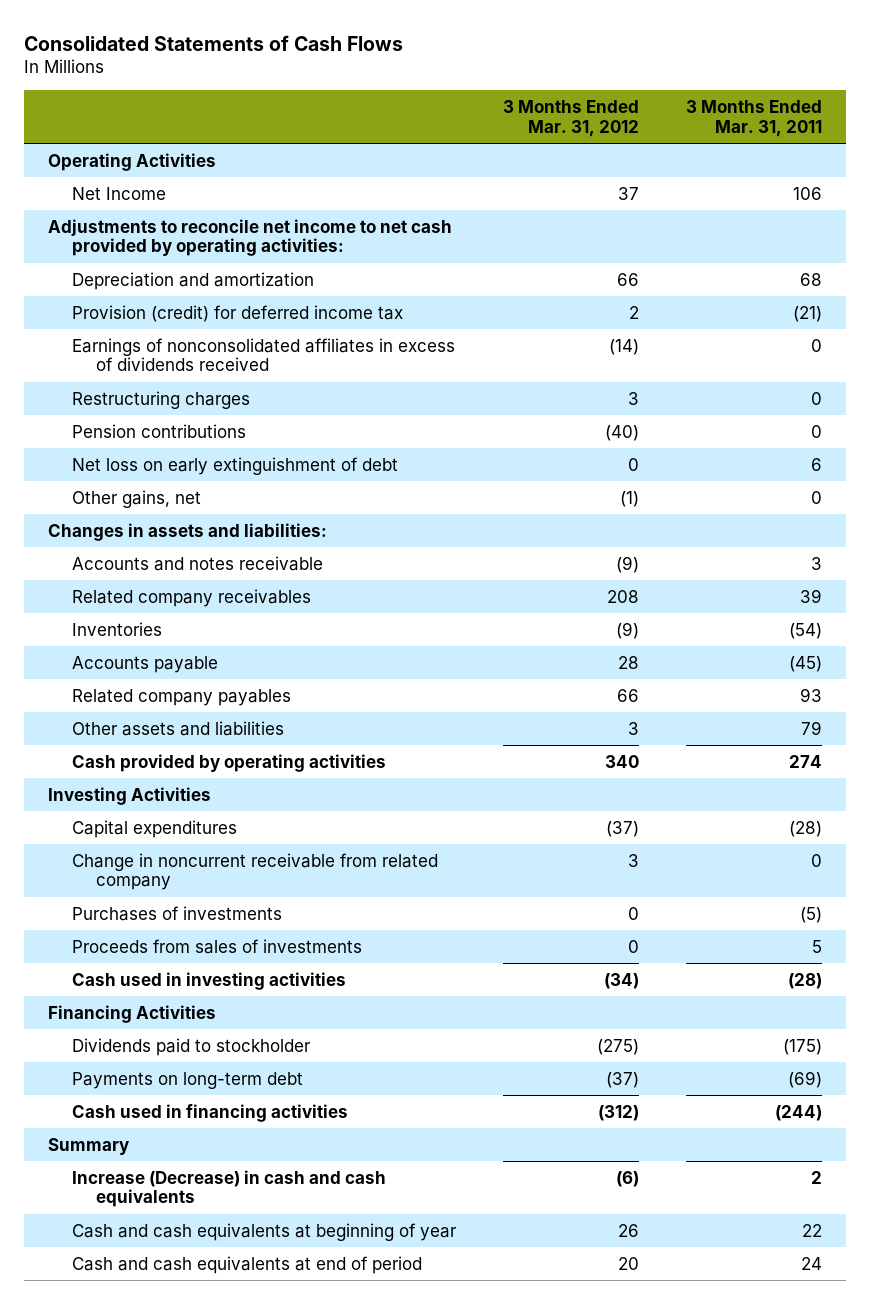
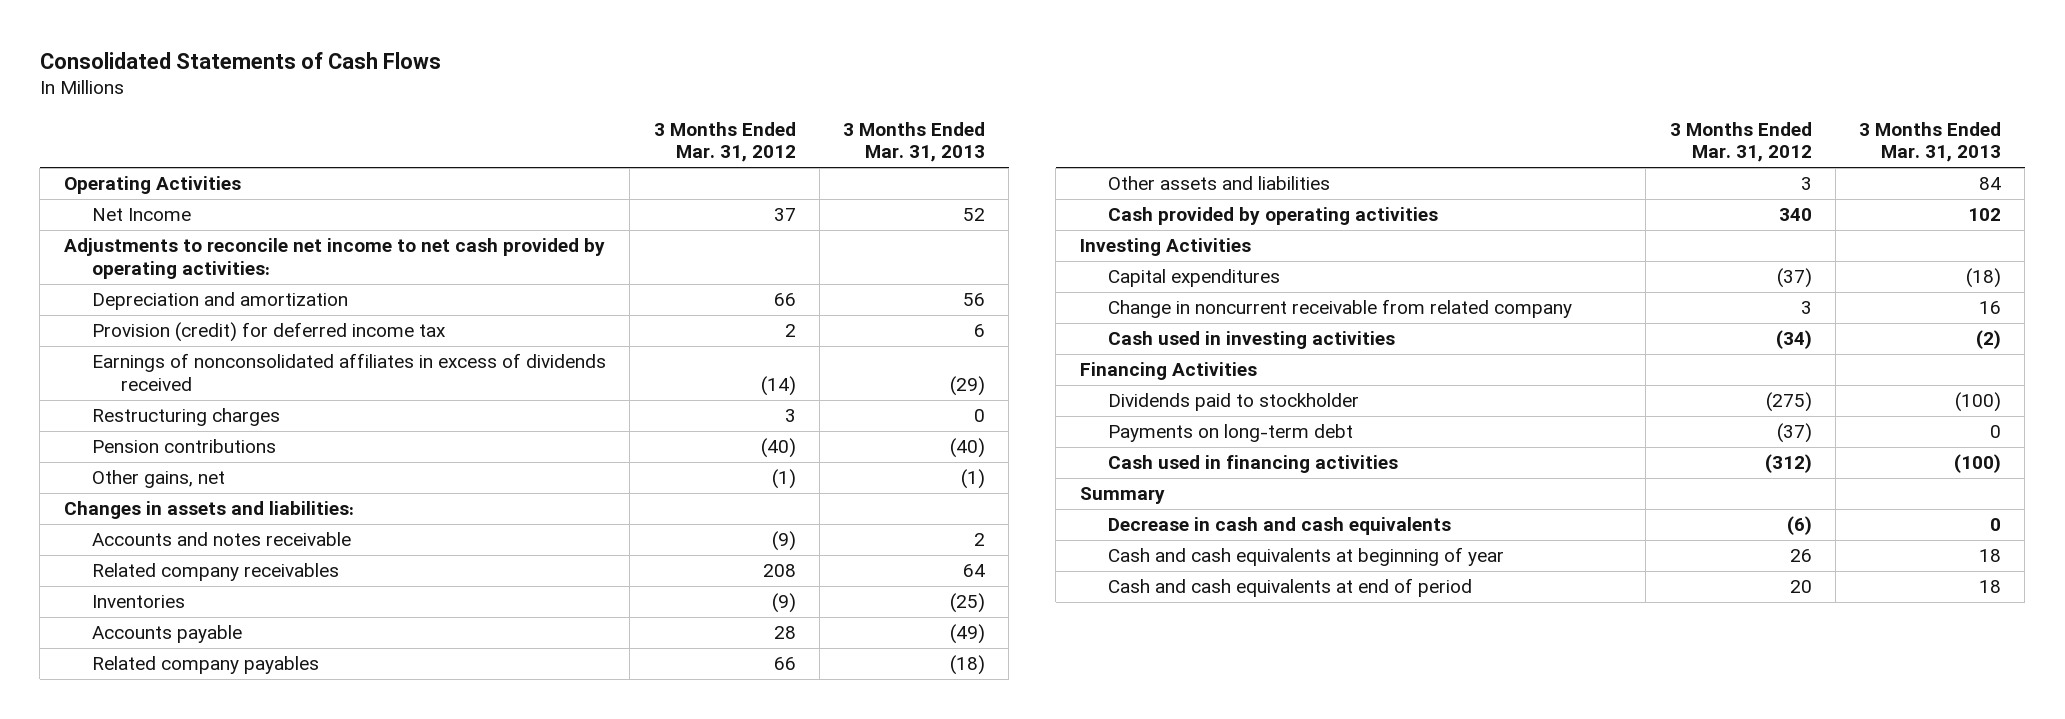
[686,100,823,137] 3 Months Ended Mar. 31, 2011 -> none
none -> [843,121,986,163] 3 Months Ended Mar. 31, 2013
[71,456,398,475] Net loss on early extinguishment of debt -> none
[71,905,282,921] Purchases of investments -> none
[71,938,362,954] Proceeds from sales of investments -> none
[71,1169,386,1208] Increase (Decrease) in cash and cash equivalents -> [1108,517,1452,536] Decrease in cash and cash equivalents

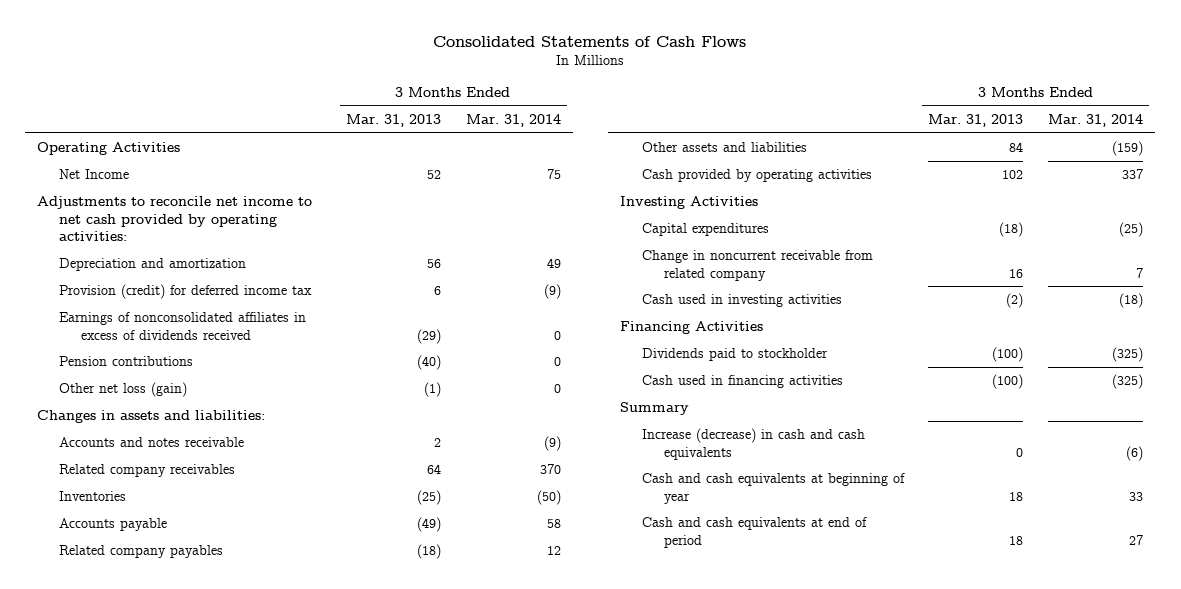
[653,121,796,163] 3 Months Ended Mar. 31, 2012 -> none
none -> [465,114,561,128] Mar. 31, 2014
[92,408,281,427] Restructuring charges -> none
[92,470,226,489] Other gains, net -> [59,382,188,398] Other net loss (gain)
[1108,424,1354,443] Payments on long-term debt -> none
[1108,517,1452,536] Decrease in cash and cash equivalents -> [641,428,865,460] Increase (decrease) in cash and cash equivalents

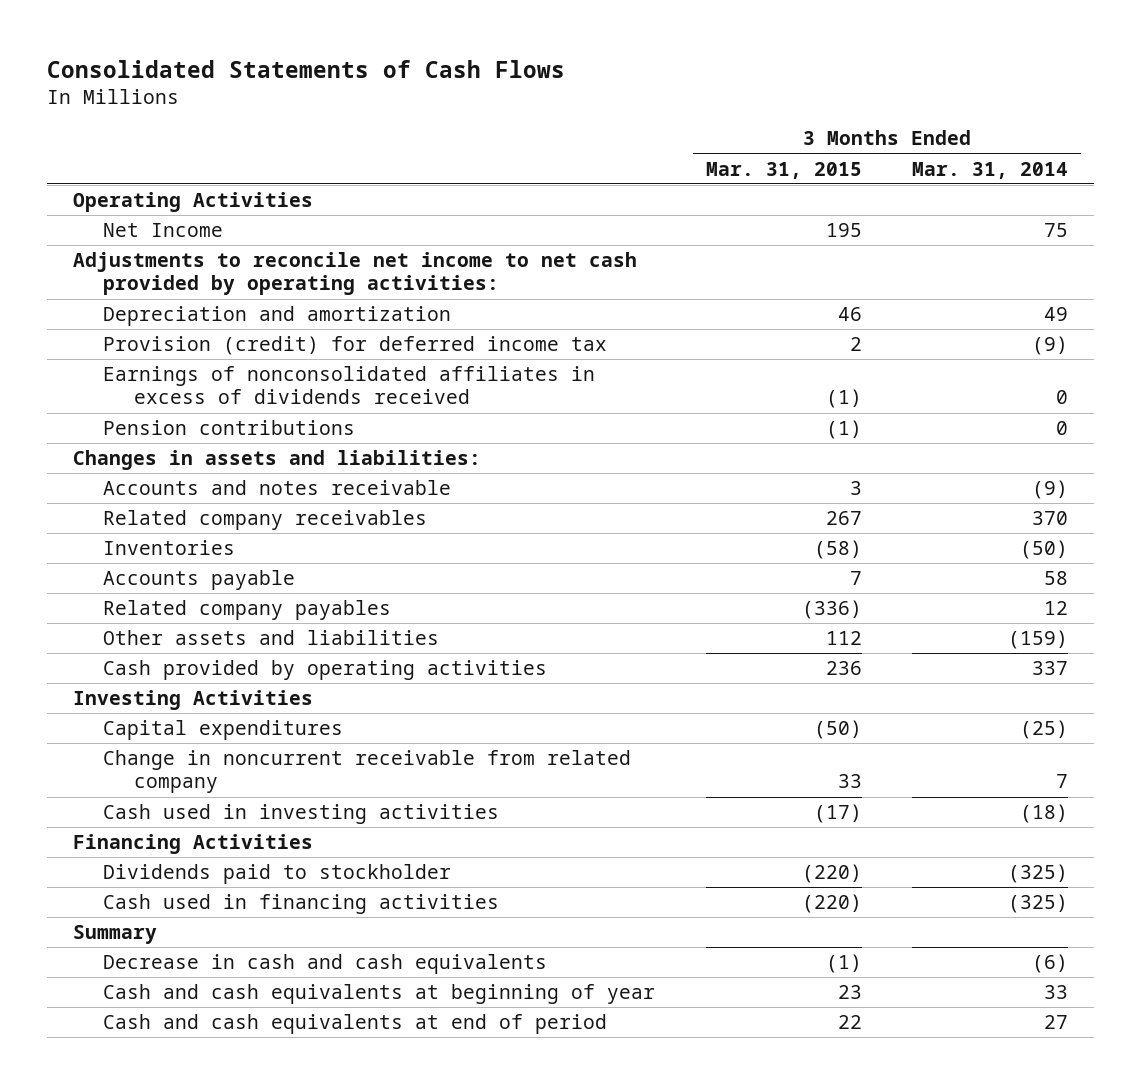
[345,114,441,128] Mar. 31, 2013 -> none
none -> [705,161,862,179] Mar. 31, 2015
[59,382,188,398] Other net loss (gain) -> none
[641,428,865,460] Increase (decrease) in cash and cash equivalents -> [103,954,548,975] Decrease in cash and cash equivalents

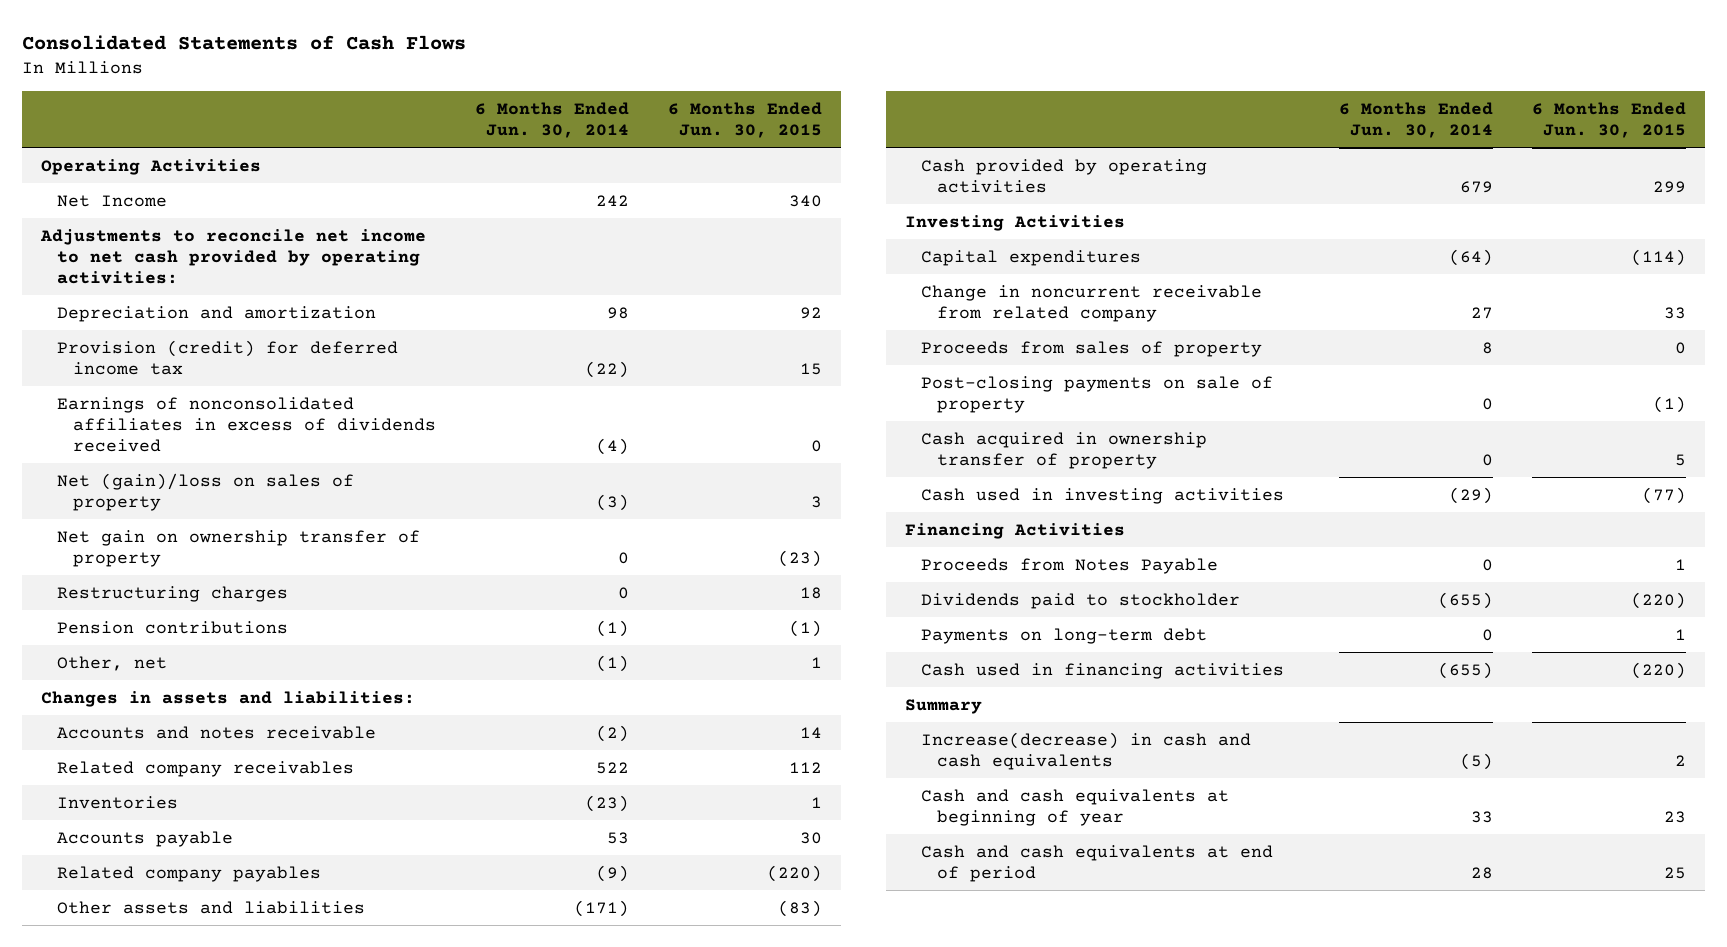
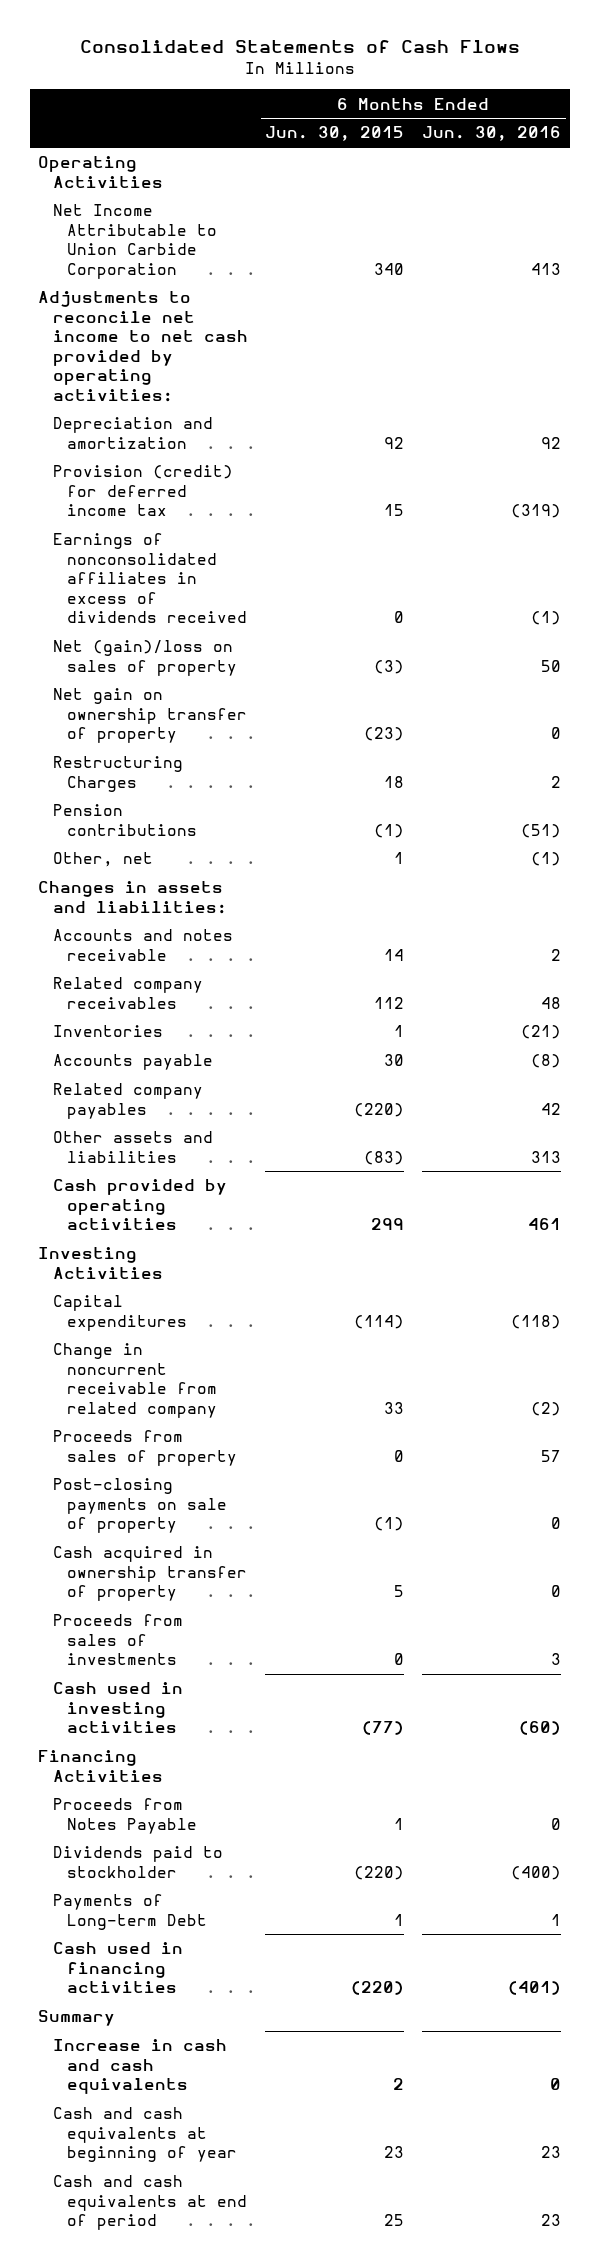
[474,101,629,138] 6 Months Ended Jun. 30, 2014 -> none
none -> [422,126,562,142] Jun. 30, 2016
[56,194,167,207] Net Income -> [52,204,217,279] Net Income Attributable to Union Carbide Corporation
[810,495,822,508] 3 -> [374,659,405,674] (3)
[56,585,288,602] Restructuring charges -> [52,756,183,792] Restructuring Charges
none -> [52,1614,183,1666] Proceeds from sales of investments
[921,627,1208,644] Payments on long-term debt -> [52,1894,207,1930] Payments of Long-term Debt
[921,731,1252,770] Increase(decrease) in cash and cash equivalents -> [52,2039,227,2095] Increase in cash and cash equivalents

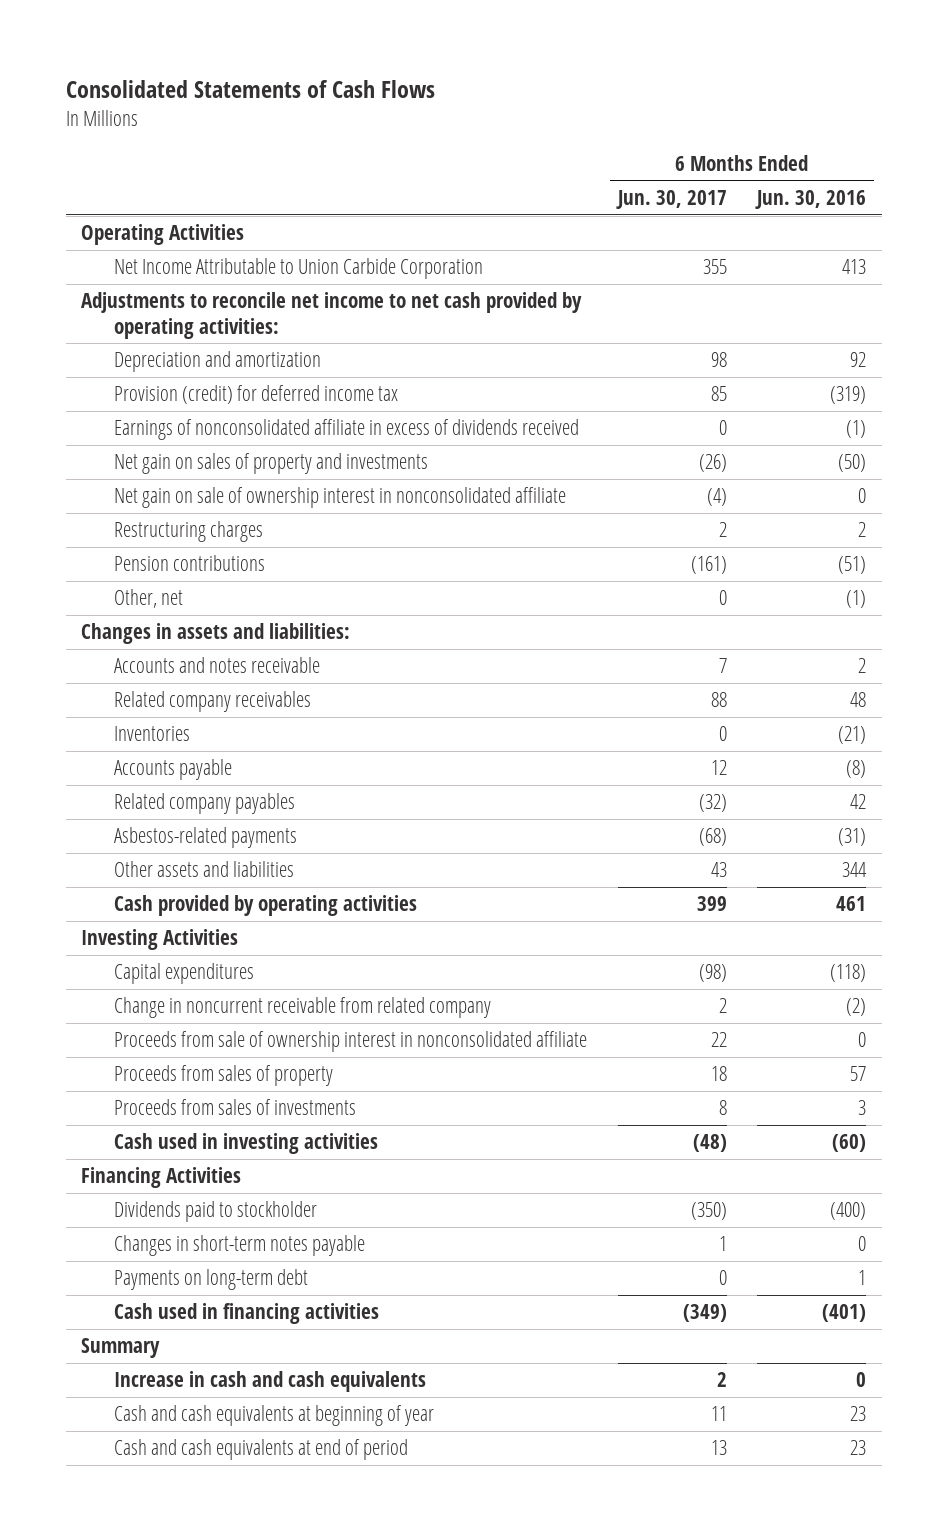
[265,126,405,142] Jun. 30, 2015 -> none
none -> [615,189,727,209] Jun. 30, 2017
[52,688,247,744] Net gain on ownership transfer of property -> none
[52,533,247,624] Earnings of nonconsolidated affiliates in excess of dividends received -> [113,419,579,441] Earnings of nonconsolidated affiliate in excess of dividends received
[52,640,237,676] Net (gain)/loss on sales of property -> [113,453,428,475] Net gain on sales of property and investments
[541,659,562,672] 50 -> [838,454,867,473] (50)
none -> [113,487,566,509] Net gain on sale of ownership interest in nonconsolidated affiliate
[52,756,183,792] Restructuring Charges -> [113,521,263,543] Restructuring charges
none -> [113,827,297,849] Asbestos-related payments
[531,1150,562,1163] 313 -> [842,862,868,878] 344
none -> [113,1031,587,1053] Proceeds from sale of ownership interest in nonconsolidated affiliate
[52,1478,227,1534] Post-closing payments on sale of property -> none
[52,1546,247,1602] Cash acquired in ownership transfer of property -> none
[52,1798,197,1834] Proceeds from Notes Payable -> none
none -> [113,1235,365,1257] Changes in short-term notes payable
[52,1894,207,1930] Payments of Long-term Debt -> [113,1269,308,1291] Payments on long-term debt

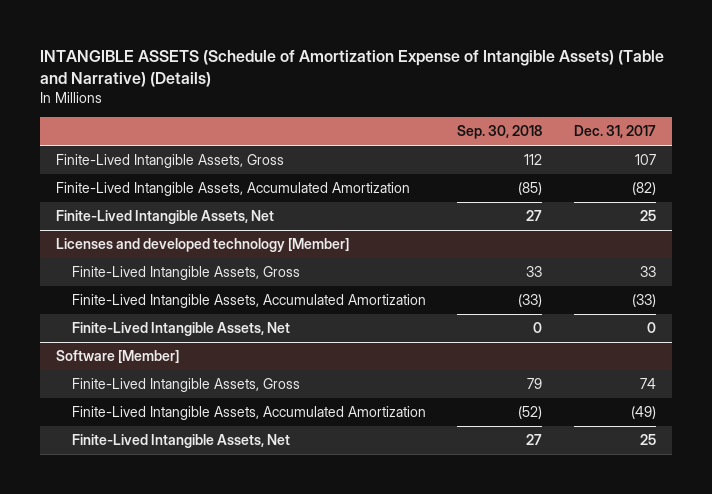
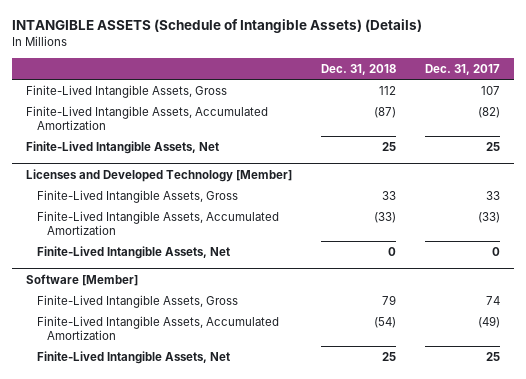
[40,50,665,88] INTANGIBLE ASSETS (Schedule of Amortization Expense of Intangible Assets) (Table and Narrative) (Details) -> [11,19,422,34] INTANGIBLE ASSETS (Schedule of Intangible Assets) (Details)
[457,125,543,140] Sep. 30, 2018 -> none
none -> [321,63,397,75] Dec. 31, 2018
[55,238,349,253] Licenses and developed technology [Member] -> [26,168,293,182] Licenses and Developed Technology [Member]

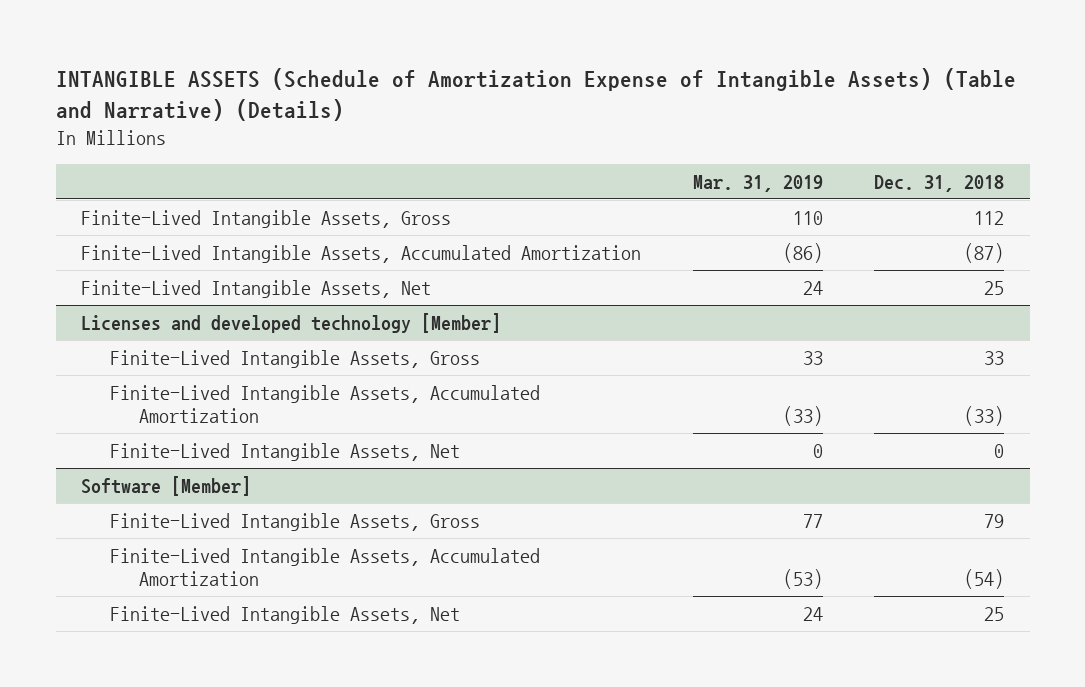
[11,19,422,34] INTANGIBLE ASSETS (Schedule of Intangible Assets) (Details) -> [55,68,1016,122] INTANGIBLE ASSETS (Schedule of Amortization Expense of Intangible Assets) (Table and Narrative) (Details)
[424,63,500,75] Dec. 31, 2017 -> none
none -> [692,174,823,192] Mar. 31, 2019
[26,168,293,182] Licenses and Developed Technology [Member] -> [81,312,502,333] Licenses and developed technology [Member]

